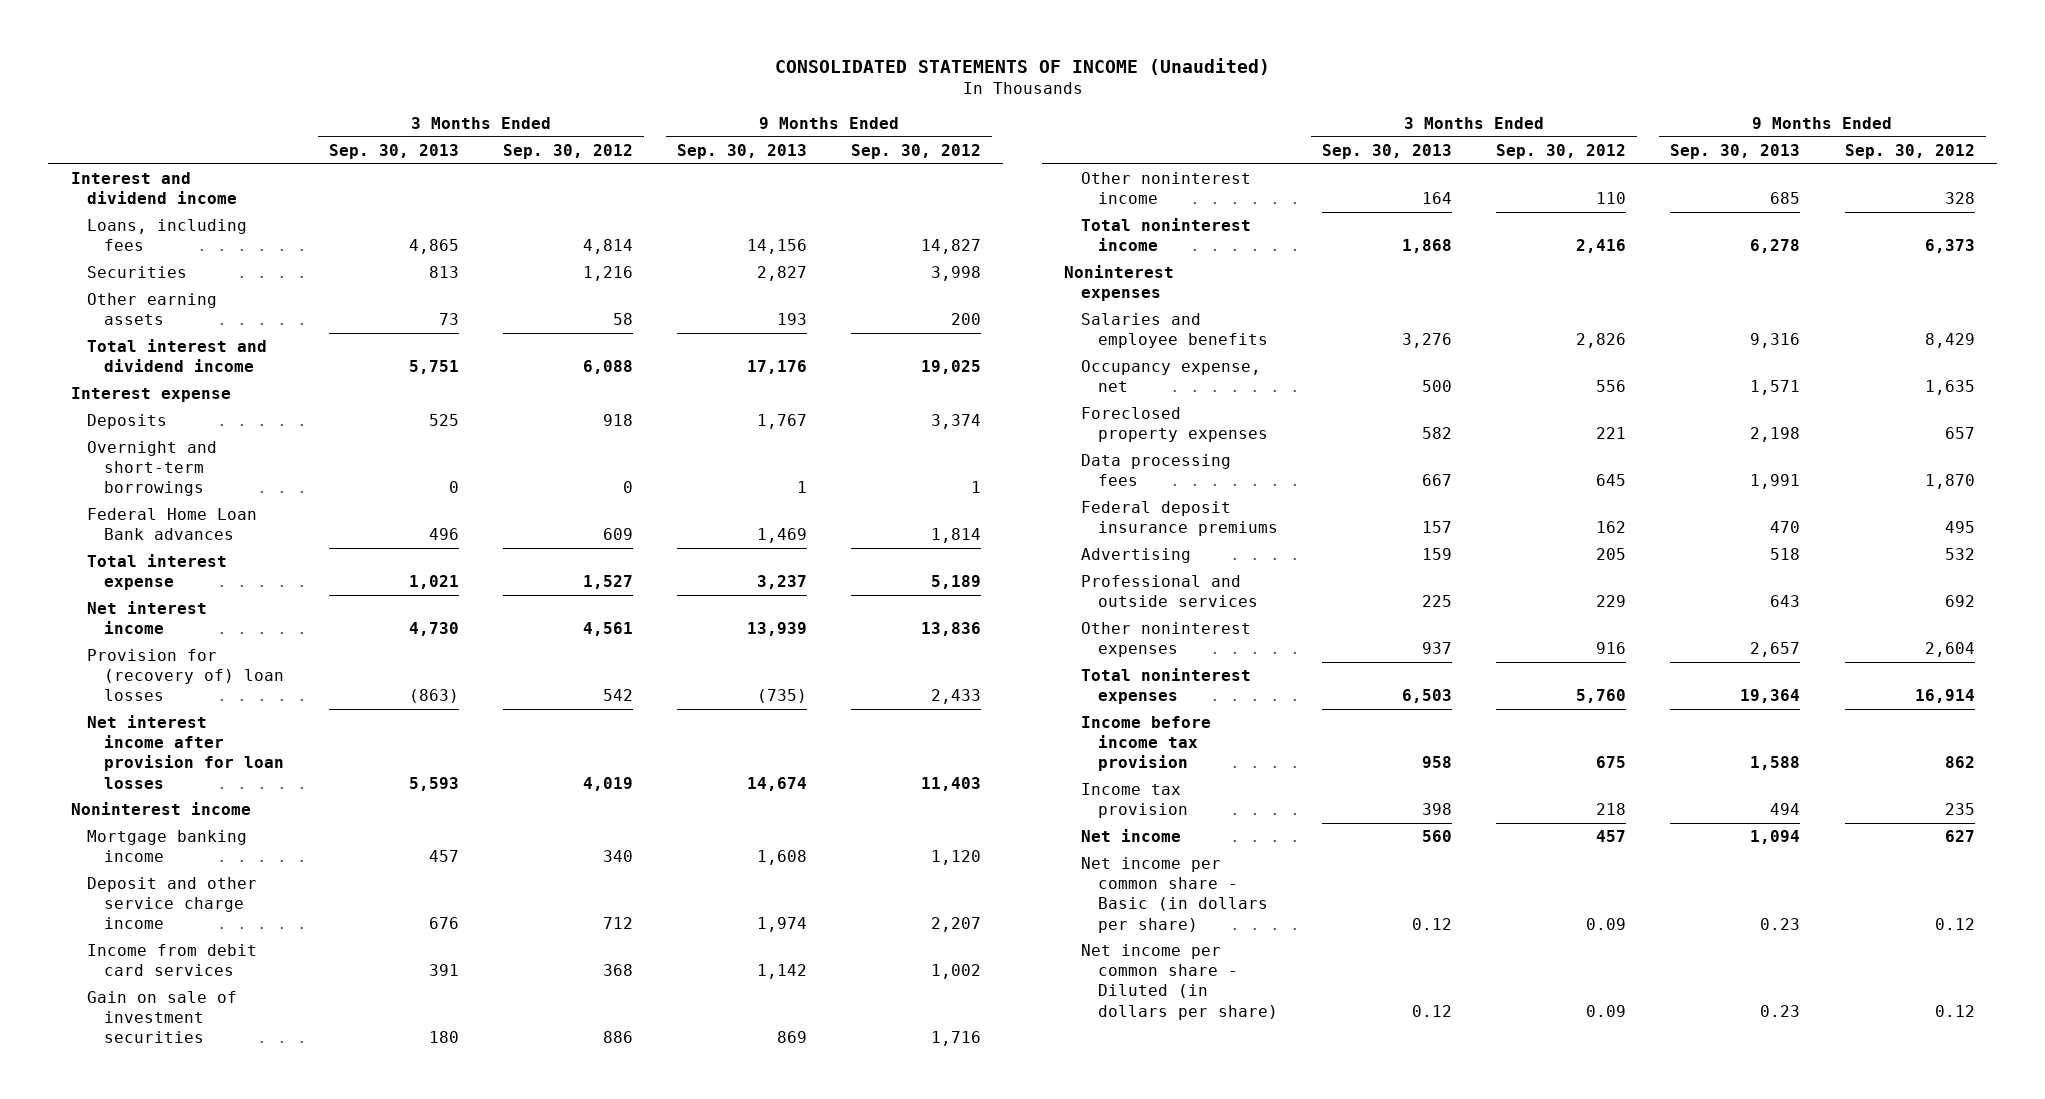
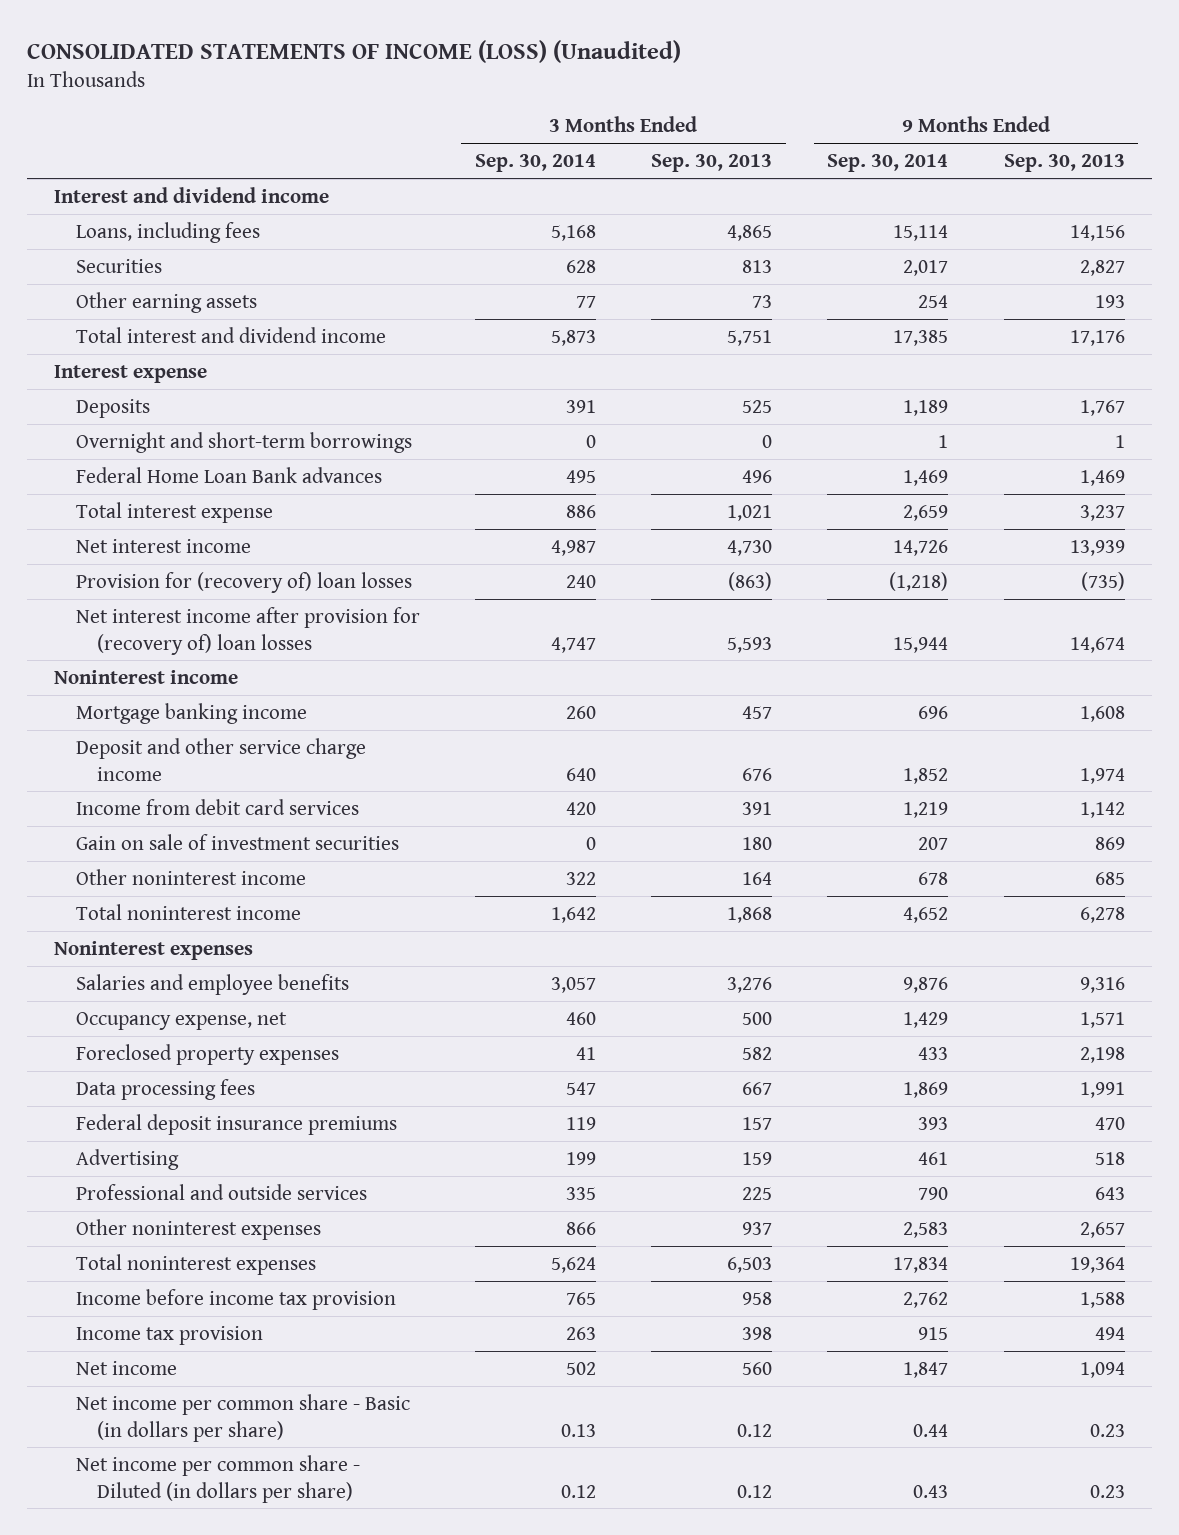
[774,57,1270,75] CONSOLIDATED STATEMENTS OF INCOME (Unaudited) -> [26,40,681,64] CONSOLIDATED STATEMENTS OF INCOME (LOSS) (Unaudited)
[502,143,633,159] Sep. 30, 2012 -> none
[850,143,981,159] Sep. 30, 2012 -> none
none -> [474,154,596,173] Sep. 30, 2014
none -> [827,154,949,173] Sep. 30, 2014
[87,715,285,789] Net interest income after provision for loan losses -> [75,606,420,655] Net interest income after provision for (recovery of) loan losses

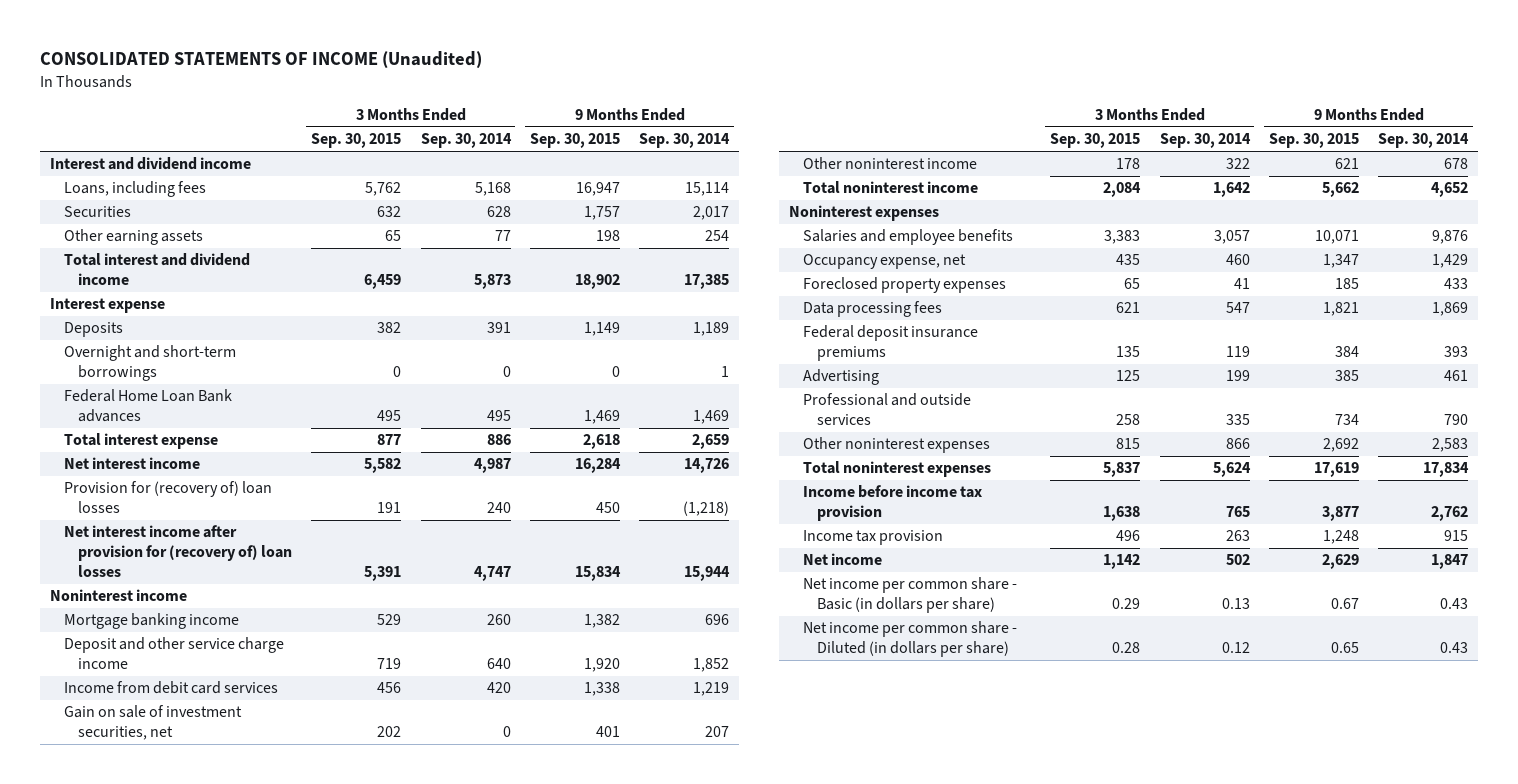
[26,40,681,64] CONSOLIDATED STATEMENTS OF INCOME (LOSS) (Unaudited) -> [40,51,483,69] CONSOLIDATED STATEMENTS OF INCOME (Unaudited)
[651,154,773,173] Sep. 30, 2013 -> none
[1003,154,1125,173] Sep. 30, 2013 -> none
none -> [311,133,402,149] Sep. 30, 2015
none -> [530,133,621,149] Sep. 30, 2015
[75,833,399,850] Gain on sale of investment securities -> [63,705,242,741] Gain on sale of investment securities, net
[913,1423,949,1437] 0.44 -> [1440,598,1469,610] 0.43

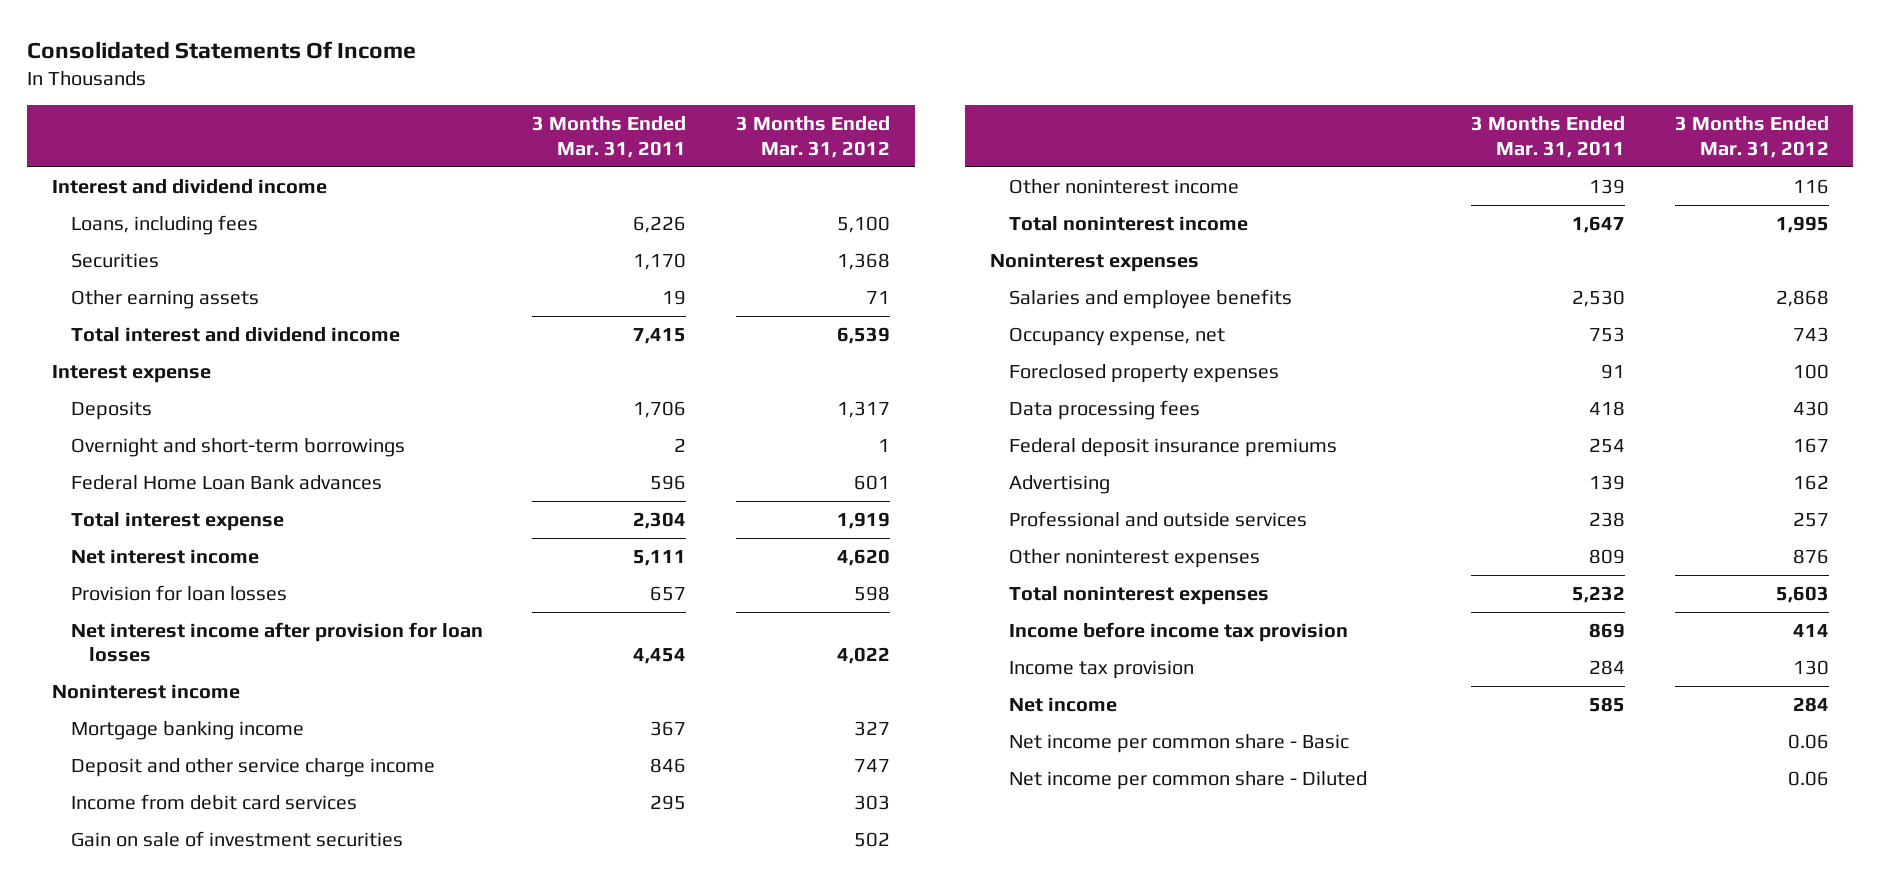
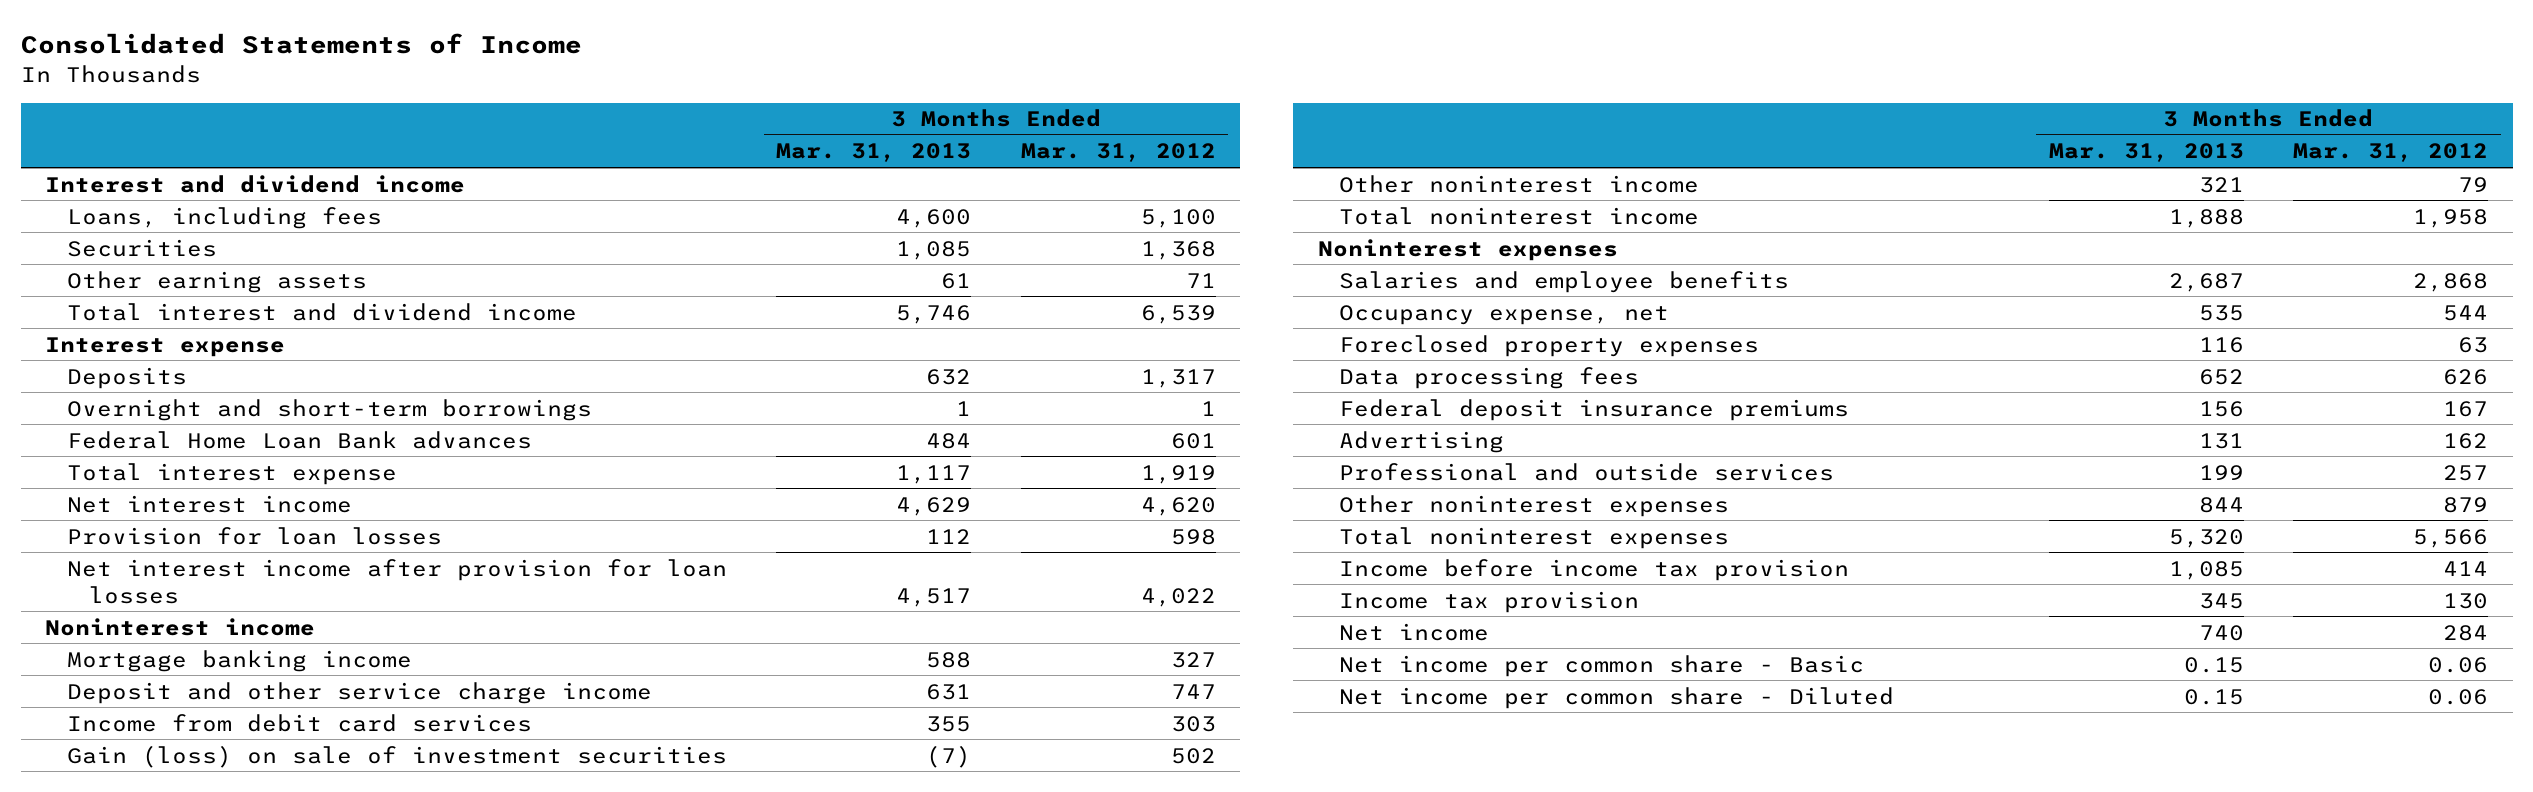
[26,41,416,60] Consolidated Statements Of Income -> [20,33,582,55] Consolidated Statements of Income
[532,116,687,158] 3 Months Ended Mar. 31, 2011 -> none
none -> [776,143,972,163] Mar. 31, 2013
[70,830,403,847] Gain on sale of investment securities -> [66,744,727,768] Gain (loss) on sale of investment securities
[1792,178,1829,194] 116 -> [2458,176,2489,192] 79
[1775,215,1829,233] 1,995 -> [2413,208,2489,228] 1,958
[1792,326,1829,342] 743 -> [2443,304,2489,321] 544
[1792,363,1829,379] 100 -> [2458,336,2489,353] 63
[1792,400,1829,416] 430 -> [2443,368,2489,385] 626
[1792,548,1829,564] 876 -> [2443,496,2489,513] 879
[1775,585,1829,603] 5,603 -> [2413,528,2489,548] 5,566

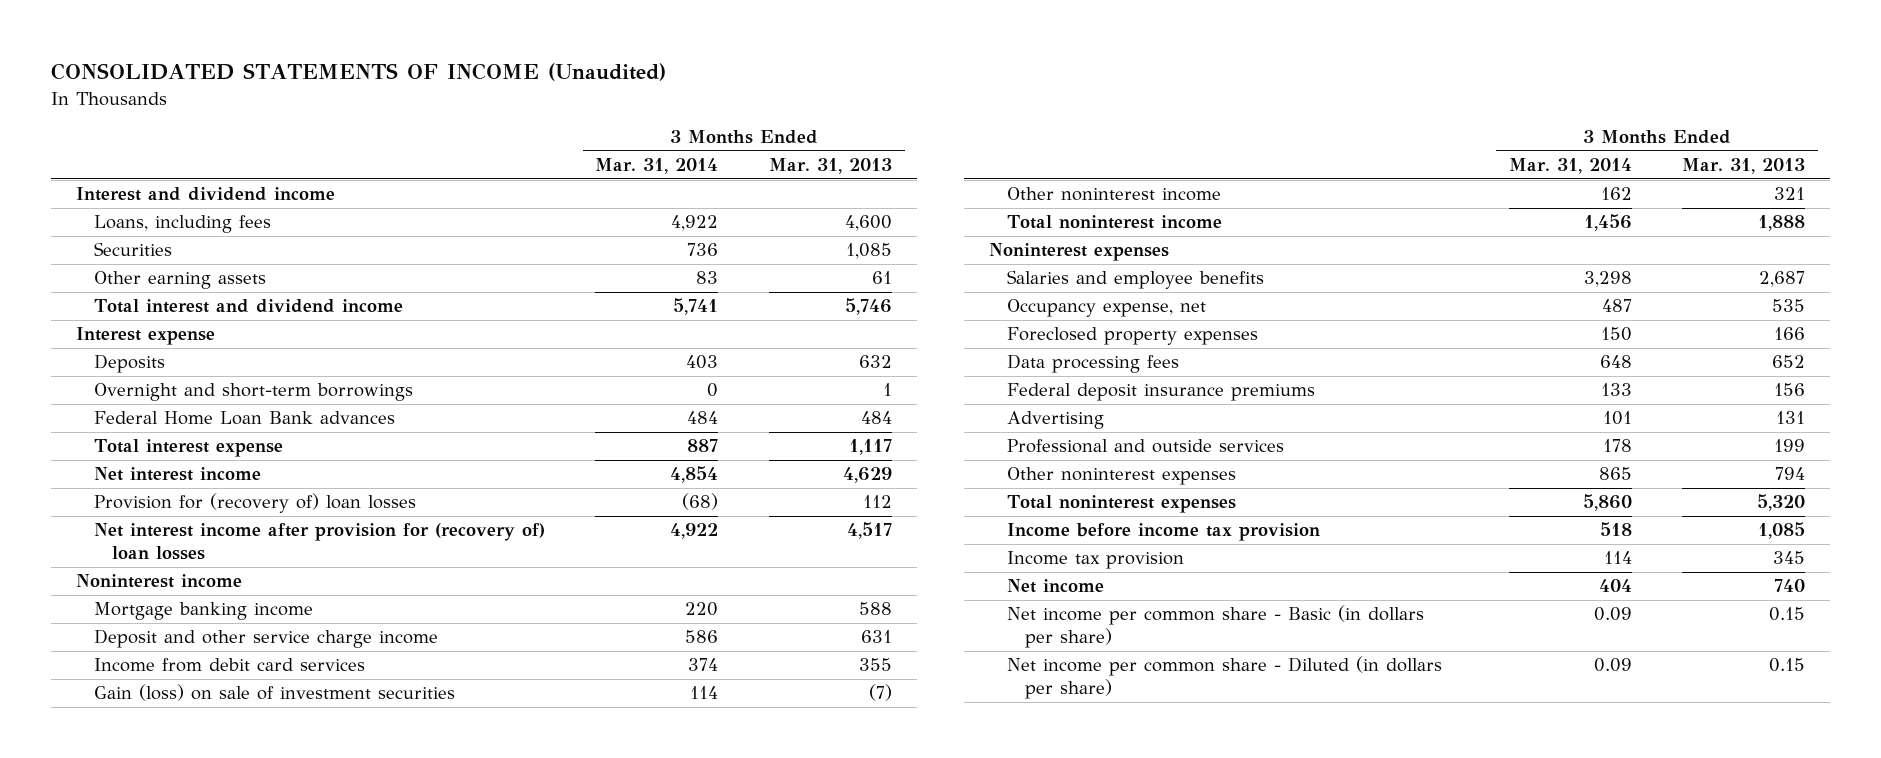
[20,33,582,55] Consolidated Statements of Income -> [50,63,666,82] CONSOLIDATED STATEMENTS OF INCOME (Unaudited)
[1020,143,1216,163] Mar. 31, 2012 -> none
none -> [595,158,719,175] Mar. 31, 2014
[66,526,442,545] Provision for loan losses -> [93,493,416,514] Provision for (recovery of) loan losses
[66,558,727,604] Net interest income after provision for loan losses -> [93,523,545,561] Net interest income after provision for (recovery of) loan losses
[2198,336,2244,353] 116 -> [1774,327,1806,341] 166
[2198,496,2244,513] 844 -> [1775,467,1806,481] 794
[1339,654,1865,677] Net income per common share - Basic -> [1006,605,1424,649] Net income per common share - Basic (in dollars per share)
[1339,686,1895,709] Net income per common share - Diluted -> [1006,656,1442,700] Net income per common share - Diluted (in dollars per share)

